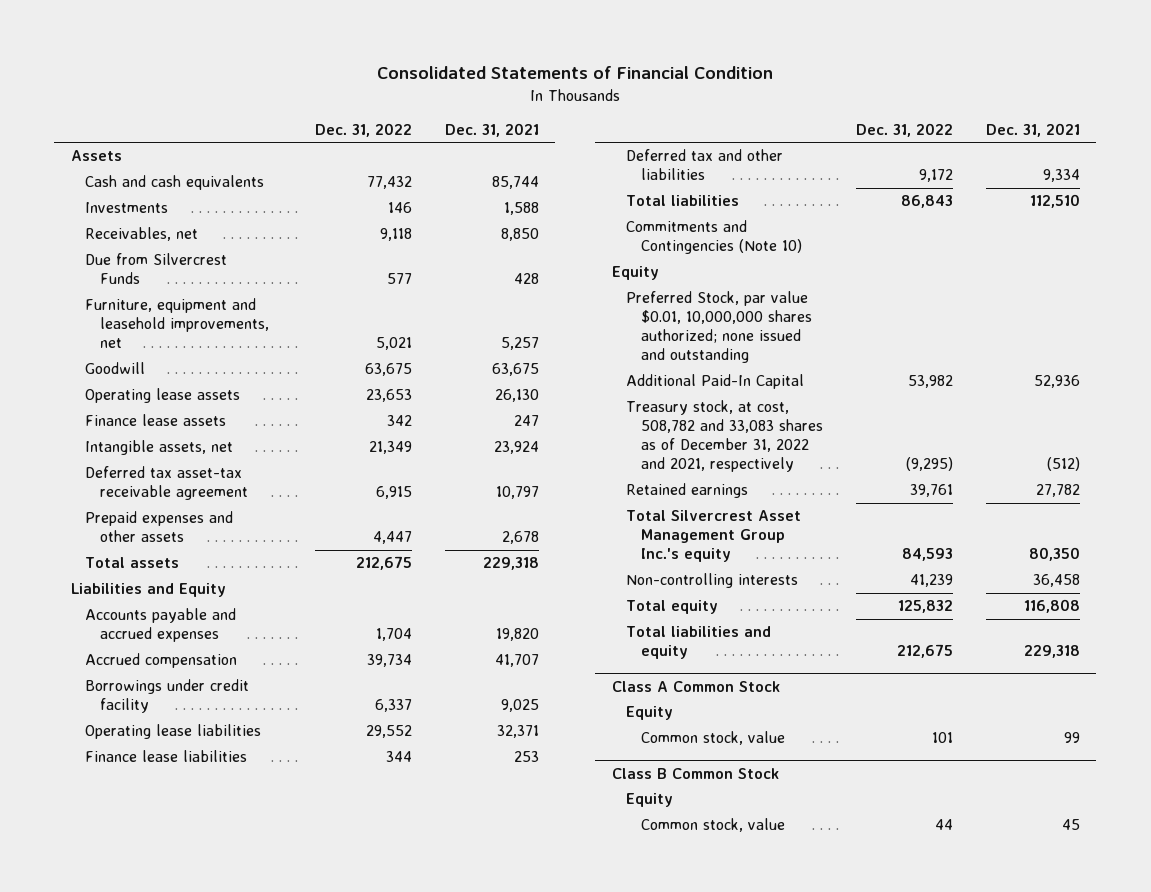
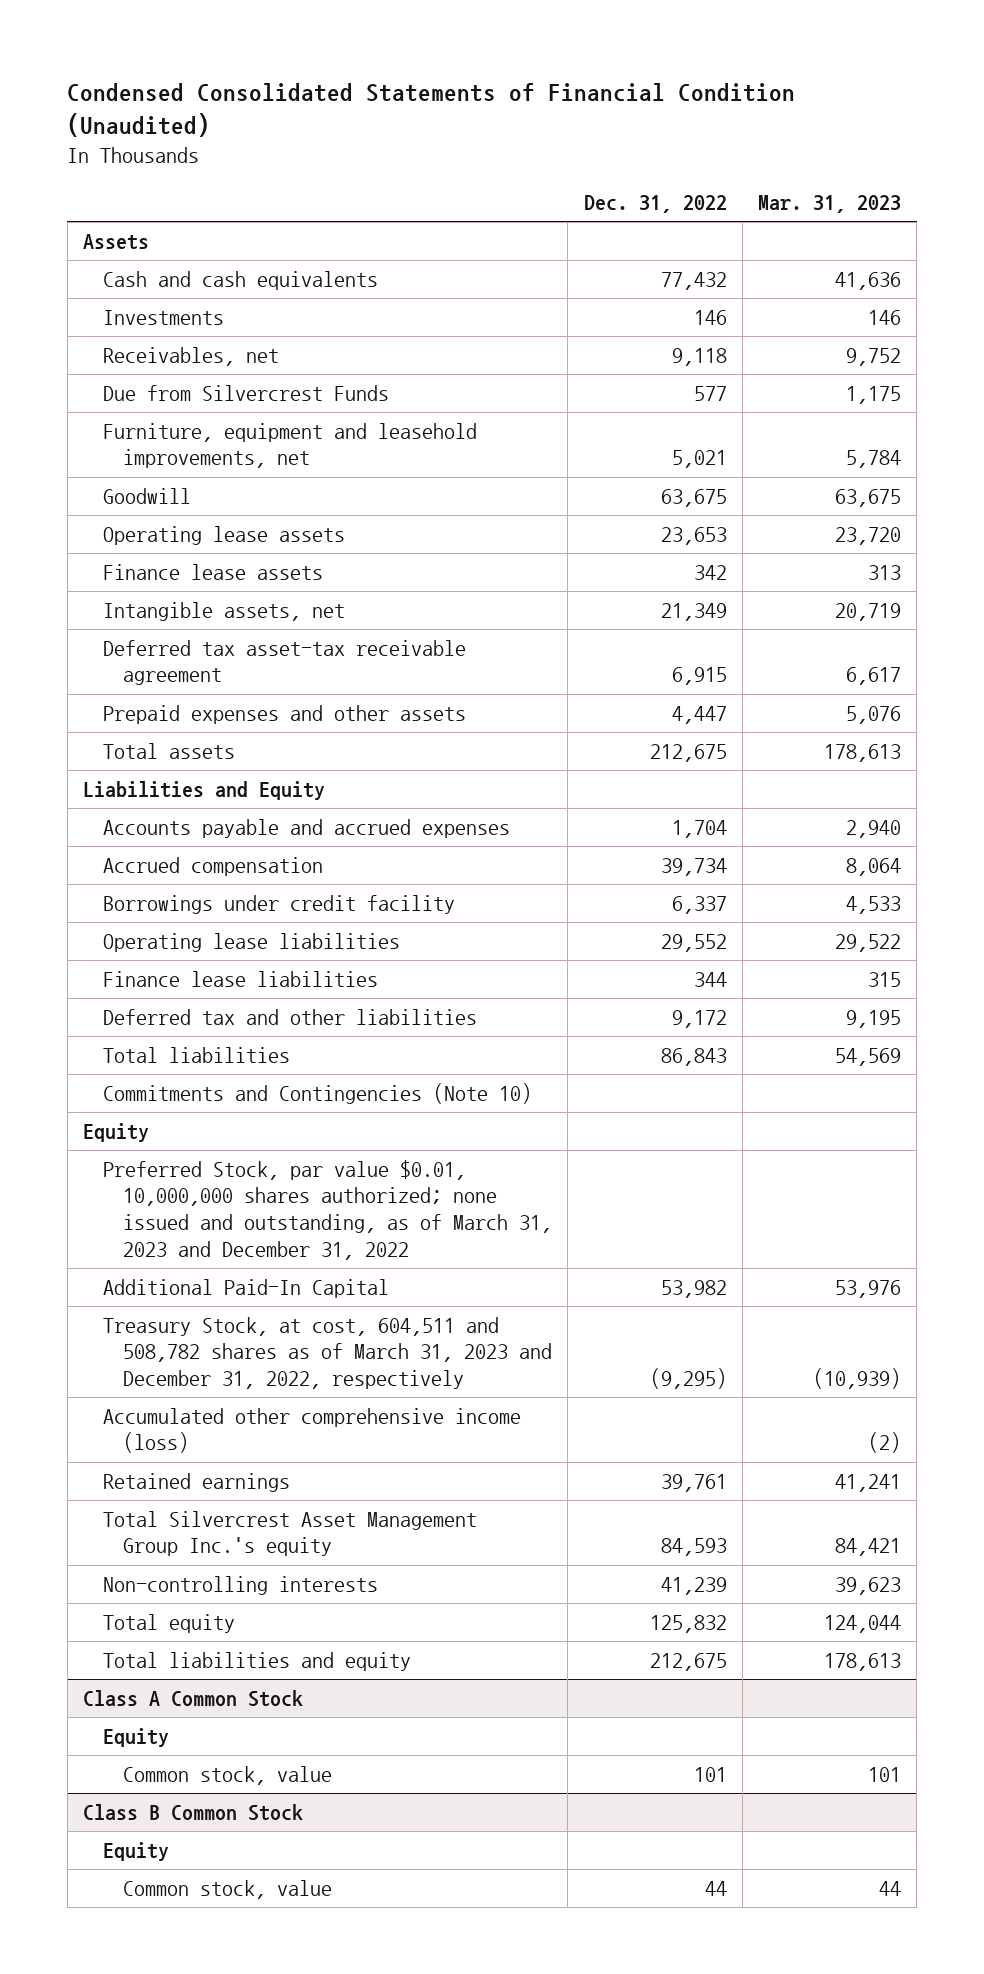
[377,66,774,80] Consolidated Statements of Financial Condition -> [67,83,796,138] Condensed Consolidated Statements of Financial Condition (Unaudited)
[444,122,539,137] Dec. 31, 2021 -> none
none -> [758,195,902,214] Mar. 31, 2023
[626,291,812,364] Preferred Stock, par value $0.01, 10,000,000 shares authorized; none issued and outstanding -> [102,1159,552,1260] Preferred Stock, par value $0.01, 10,000,000 shares authorized; none issued and outstanding, as of March 31, 2023 and December 31, 2022
[626,400,823,473] Treasury stock, at cost, 508,782 and 33,083 shares as of December 31, 2022 and 2021, respectively -> [102,1316,552,1390] Treasury Stock, at cost, 604,511 and 508,782 shares as of March 31, 2023 and December 31, 2022, respectively
none -> [102,1407,521,1454] Accumulated other comprehensive income (loss)

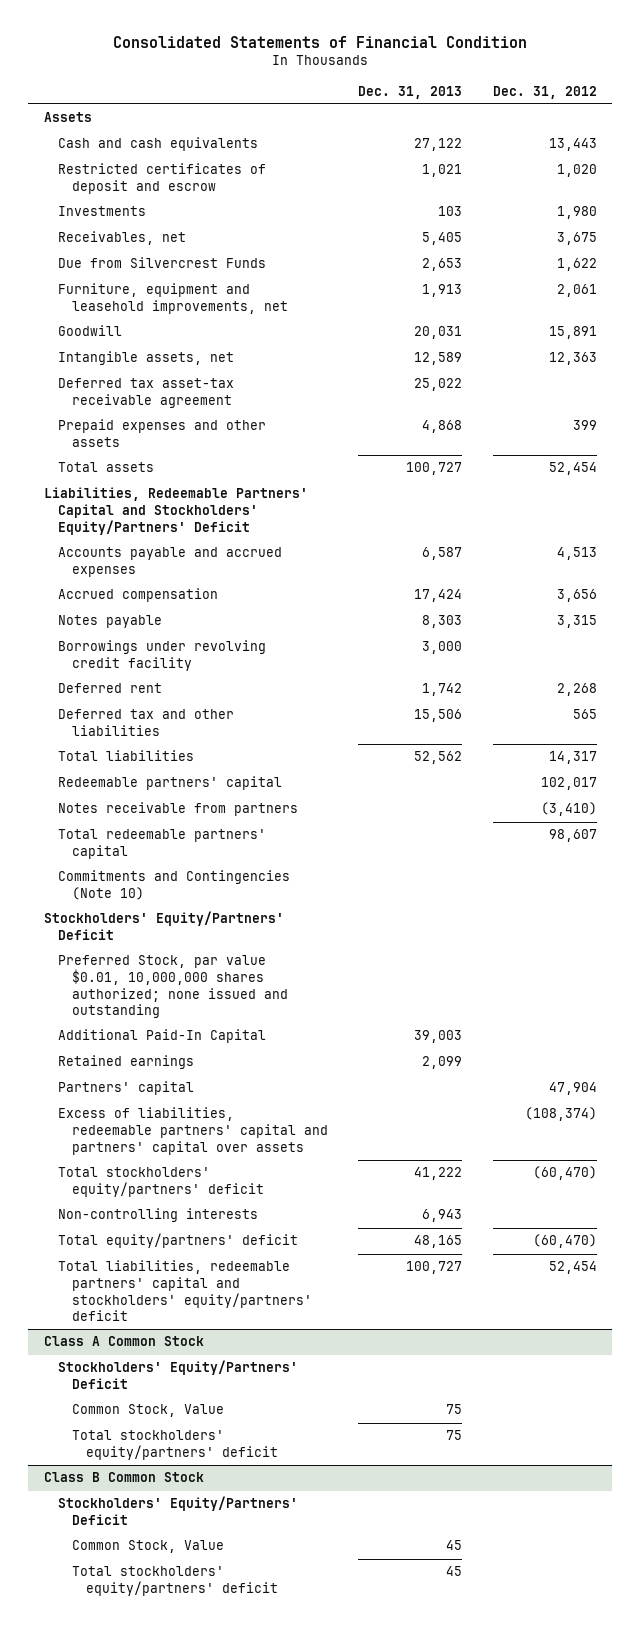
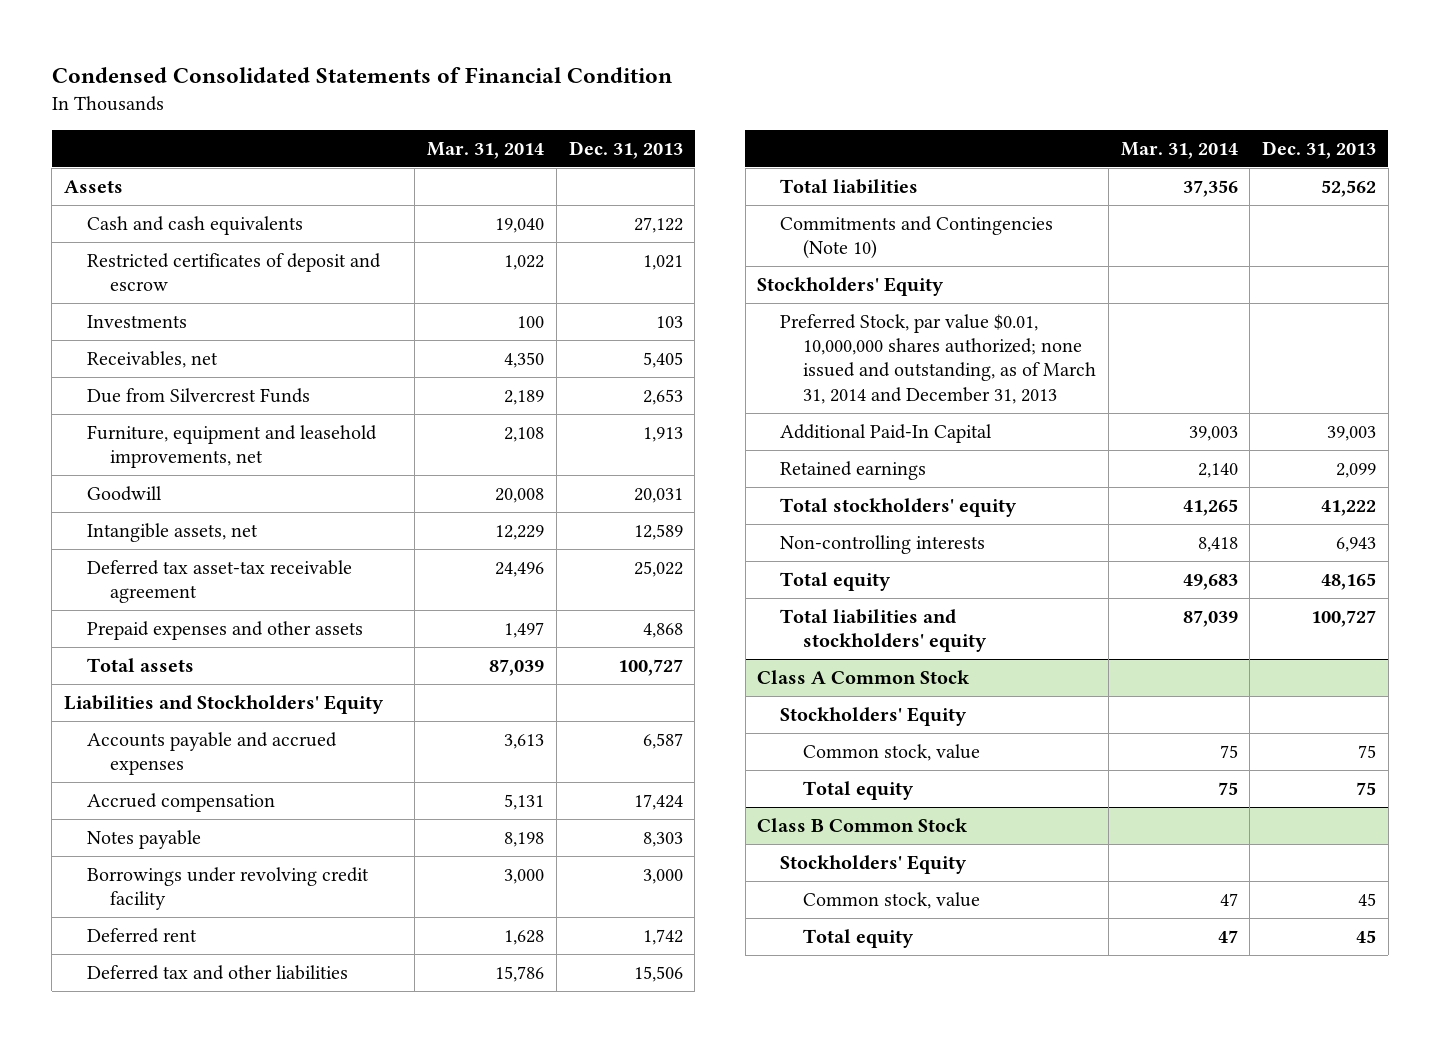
[113,36,528,49] Consolidated Statements of Financial Condition -> [51,66,672,83] Condensed Consolidated Statements of Financial Condition
[492,85,597,99] Dec. 31, 2012 -> none
none -> [427,141,545,159] Mar. 31, 2014
[43,487,308,535] Liabilities, Redeemable Partners' Capital and Stockholders' Equity/Partners' Deficit -> [63,694,384,714] Liabilities and Stockholders' Equity
[57,776,282,791] Redeemable partners' capital -> none
[57,802,298,817] Notes receivable from partners -> none
[57,829,266,860] Total redeemable partners' capital -> none
[43,911,284,941] Stockholders' Equity/Partners' Deficit -> [757,276,945,296] Stockholders' Equity
[57,955,288,1019] Preferred Stock, par value $0.01, 10,000,000 shares authorized; none issued and outstanding -> [780,313,1097,404] Preferred Stock, par value $0.01, 10,000,000 shares authorized; none issued and outstanding, as of March 31, 2014 and December 31, 2013
[57,1081,194,1096] Partners' capital -> none
[57,1107,328,1155] Excess of liabilities, redeemable partners' capital and partners' capital over assets -> none
[57,1167,264,1198] Total stockholders' equity/partners' deficit -> [780,497,1018,517] Total stockholders' equity
[57,1233,298,1249] Total equity/partners' deficit -> [780,571,892,591] Total equity
[57,1260,312,1322] Total liabilities, redeemable partners' capital and stockholders' equity/partners' deficit -> [780,608,988,653] Total liabilities and stockholders' equity
[71,1430,278,1461] Total stockholders' equity/partners' deficit -> none
[57,1360,298,1390] Stockholders' Equity/Partners' Deficit -> [780,706,968,726] Stockholders' Equity
[71,1404,224,1418] Common Stock, Value -> [803,743,981,761] Common stock, value
none -> [803,780,915,800] Total equity
[71,1566,278,1597] Total stockholders' equity/partners' deficit -> none
[57,1496,298,1526] Stockholders' Equity/Partners' Deficit -> [780,854,968,874] Stockholders' Equity
[71,1540,224,1554] Common Stock, Value -> [803,891,981,909] Common stock, value
none -> [803,928,915,948] Total equity

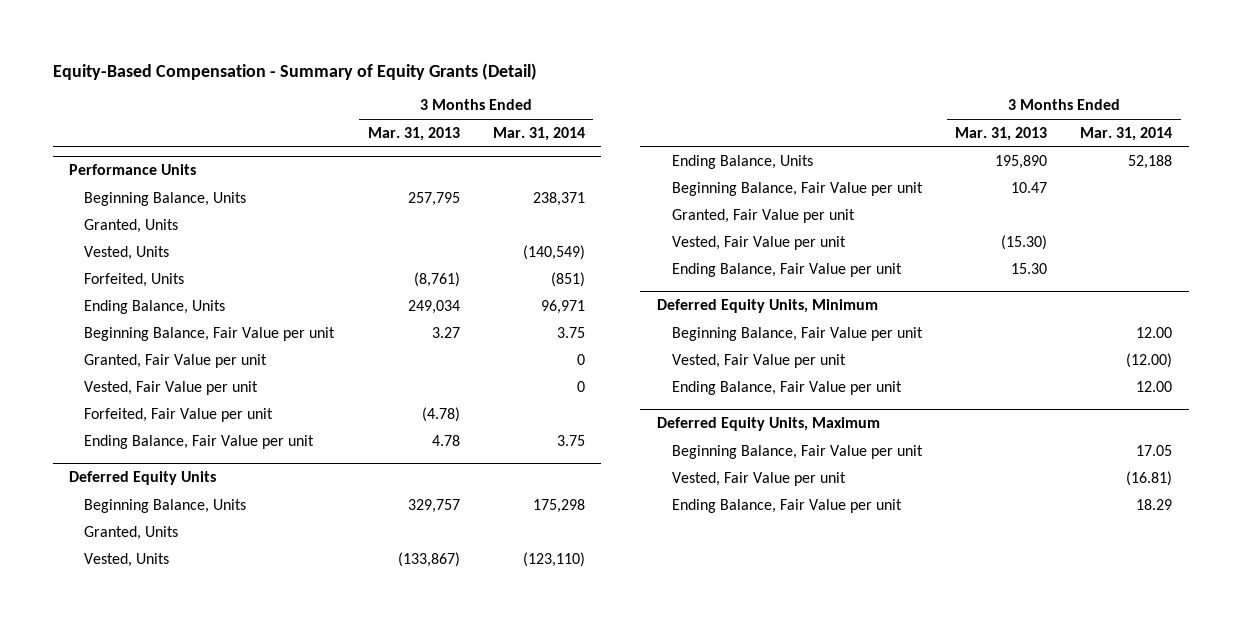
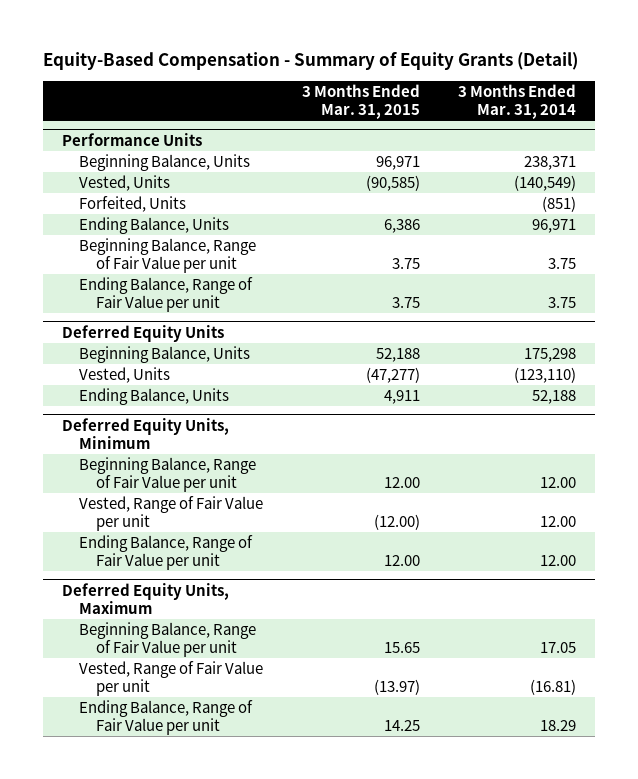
[367,126,460,141] Mar. 31, 2013 -> none
none -> [301,84,420,120] 3 Months Ended Mar. 31, 2015
[84,218,179,233] Granted, Units -> none
[84,353,268,368] Granted, Fair Value per unit -> none
[84,380,259,395] Vested, Fair Value per unit -> none
[84,407,274,422] Forfeited, Fair Value per unit -> none
[84,326,336,341] Beginning Balance, Fair Value per unit -> [79,238,257,273] Beginning Balance, Range of Fair Value per unit
[84,434,315,449] Ending Balance, Fair Value per unit -> [79,277,254,312] Ending Balance, Range of Fair Value per unit
[84,525,179,540] Granted, Units -> none
[671,181,923,196] Beginning Balance, Fair Value per unit -> none
[671,208,855,223] Granted, Fair Value per unit -> none
[671,235,846,250] Vested, Fair Value per unit -> none
[671,262,902,277] Ending Balance, Fair Value per unit -> none
[671,326,923,341] Beginning Balance, Fair Value per unit -> [79,457,257,492] Beginning Balance, Range of Fair Value per unit
[671,353,846,368] Vested, Fair Value per unit -> [79,496,264,531] Vested, Range of Fair Value per unit
[1126,352,1173,368] (12.00) -> [540,515,577,527] 12.00
[671,380,902,395] Ending Balance, Fair Value per unit -> [79,535,254,570] Ending Balance, Range of Fair Value per unit
[671,444,923,459] Beginning Balance, Fair Value per unit -> [79,622,257,657] Beginning Balance, Range of Fair Value per unit
[671,471,846,486] Vested, Fair Value per unit -> [79,661,264,696] Vested, Range of Fair Value per unit
[671,498,902,513] Ending Balance, Fair Value per unit -> [79,700,254,735] Ending Balance, Range of Fair Value per unit

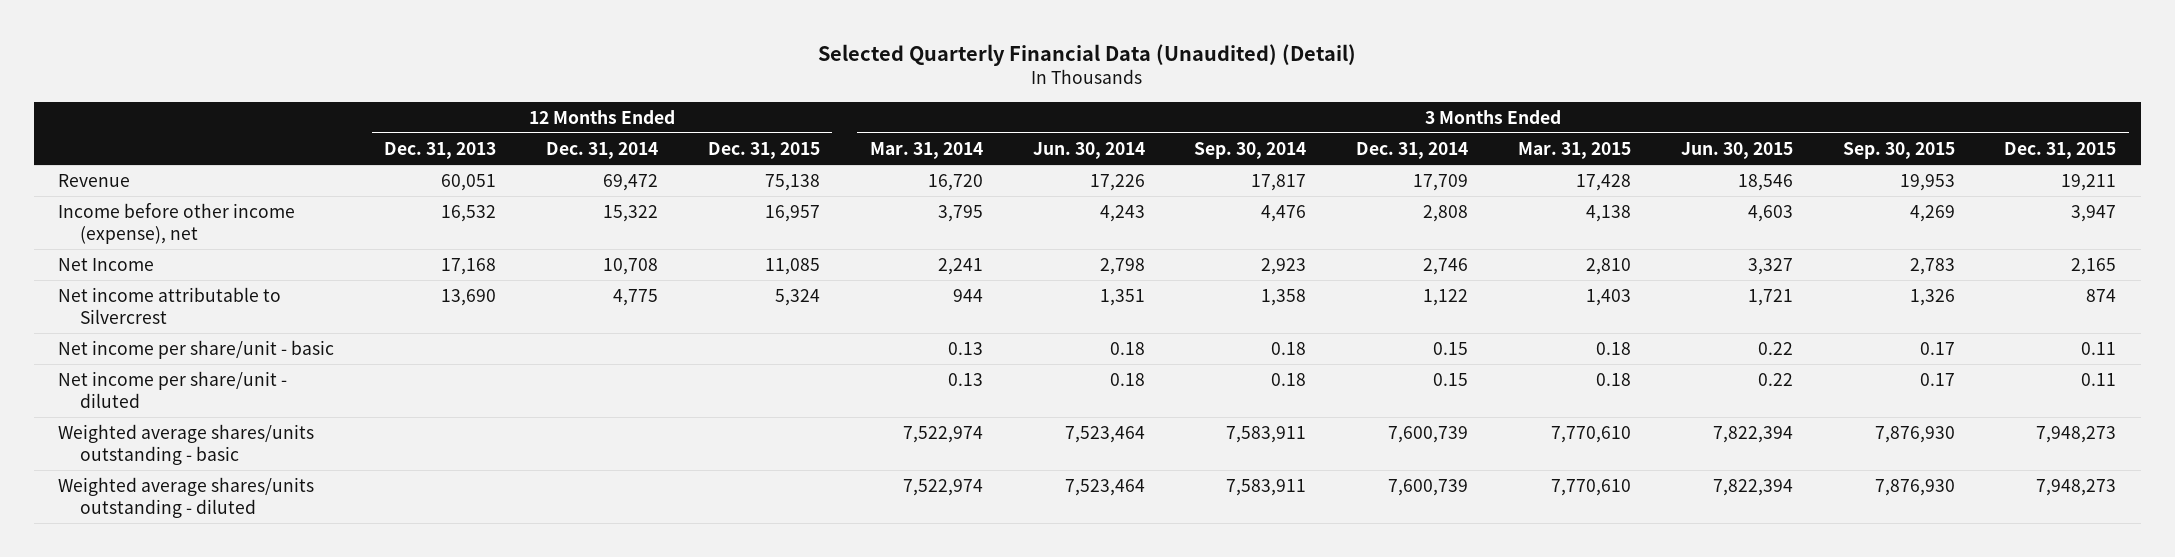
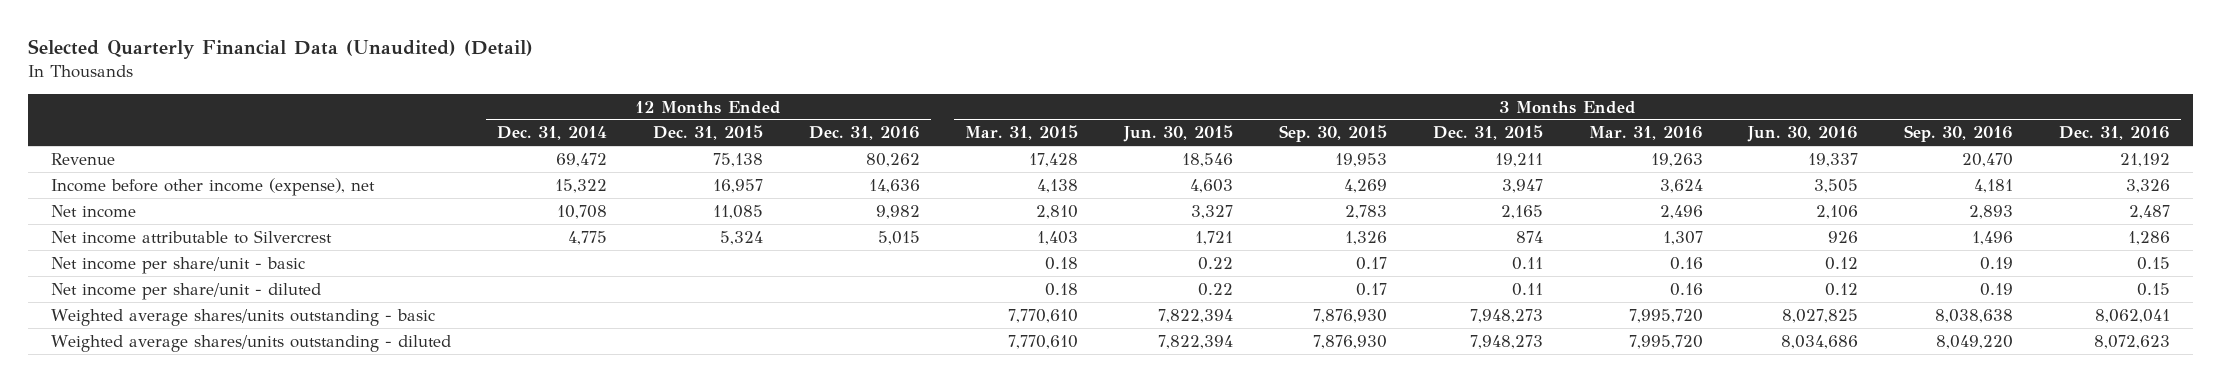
[384,141,497,159] Dec. 31, 2013 -> none
[869,141,983,159] Mar. 31, 2014 -> none
[1032,141,1145,159] Jun. 30, 2014 -> none
[1194,141,1307,159] Sep. 30, 2014 -> none
[1356,141,1469,159] Dec. 31, 2014 -> none
none -> [808,126,920,141] Dec. 31, 2016
none -> [1588,126,1703,141] Mar. 31, 2016
none -> [1747,126,1859,143] Jun. 30, 2016
none -> [1904,125,2014,143] Sep. 30, 2016
none -> [2058,126,2170,141] Dec. 31, 2016
[58,257,155,271] Net Income -> [51,204,137,218] Net income

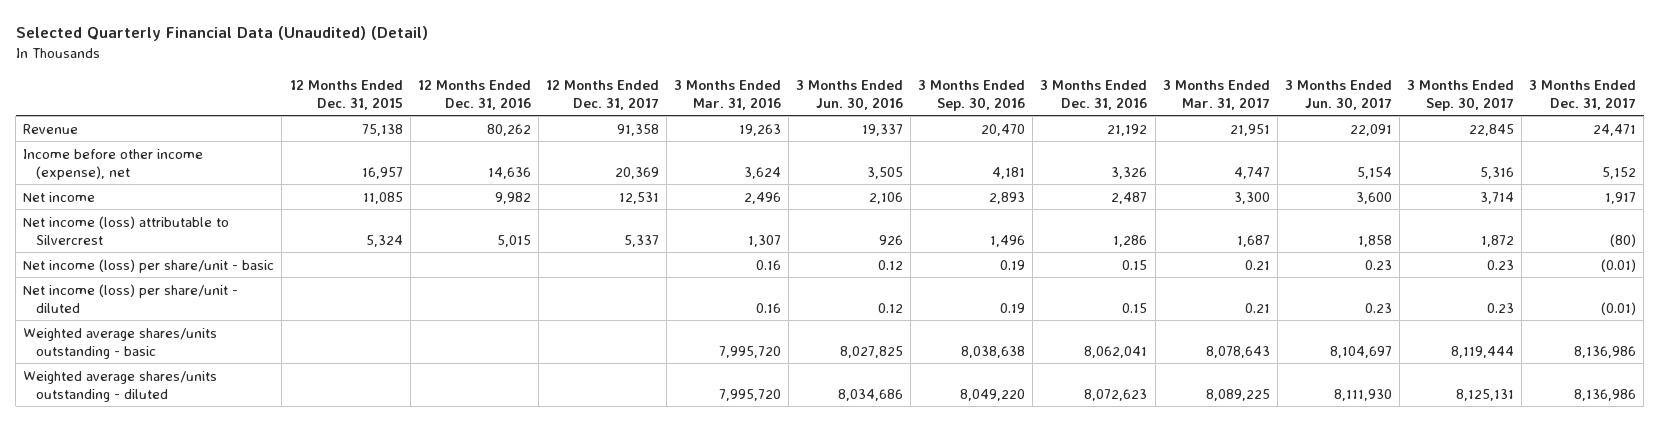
[496,126,607,141] Dec. 31, 2014 -> none
[965,125,1079,141] Mar. 31, 2015 -> none
[1123,125,1234,143] Jun. 30, 2015 -> none
[1278,125,1387,143] Sep. 30, 2015 -> none
[1432,125,1543,141] Dec. 31, 2015 -> none
none -> [545,79,659,110] 12 Months Ended Dec. 31, 2017
none -> [1162,79,1270,110] 3 Months Ended Mar. 31, 2017
none -> [1284,79,1392,110] 3 Months Ended Jun. 30, 2017
none -> [1406,79,1514,111] 3 Months Ended Sep. 30, 2017
none -> [1529,79,1637,110] 3 Months Ended Dec. 31, 2017
[51,229,333,244] Net income attributable to Silvercrest -> [23,215,230,245] Net income (loss) attributable to Silvercrest
[51,256,306,274] Net income per share/unit - basic -> [23,258,275,273] Net income (loss) per share/unit - basic
[51,282,322,300] Net income per share/unit - diluted -> [23,283,239,313] Net income (loss) per share/unit - diluted

